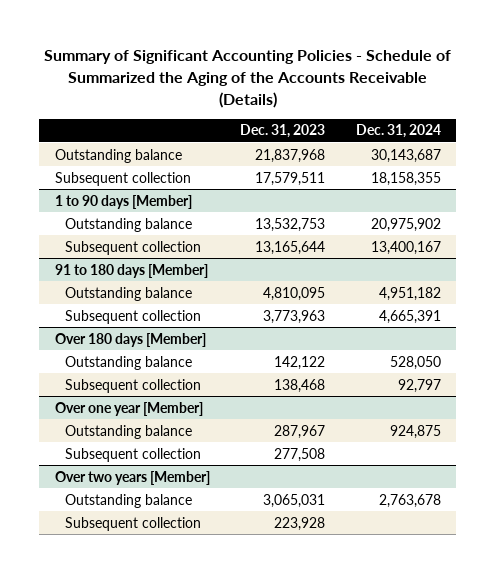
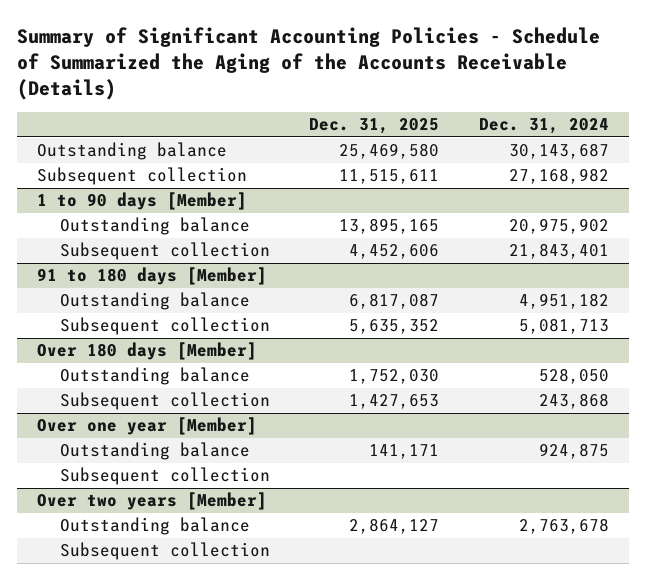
[240,124,326,139] Dec. 31, 2023 -> none
none -> [309,118,440,135] Dec. 31, 2025
[370,171,441,186] 18,158,355 -> [508,168,609,185] 27,168,982
[370,240,441,255] 13,400,167 -> [508,243,609,260] 21,843,401
[378,309,441,324] 4,665,391 -> [518,318,609,335] 5,081,713
[397,378,441,393] 92,797 -> [538,393,609,410] 243,868

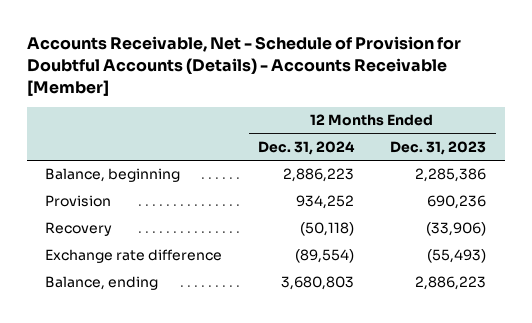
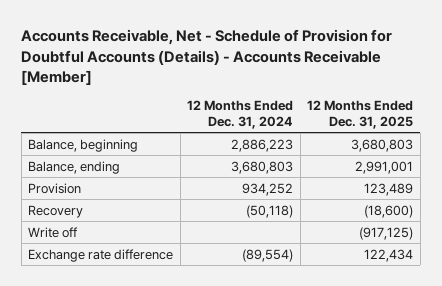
[390,140,487,155] Dec. 31, 2023 -> none
none -> [307,100,414,129] 12 Months Ended Dec. 31, 2025
[45,276,159,291] Balance, ending -> [28,160,121,174] Balance, ending
none -> [28,226,79,238] Write off

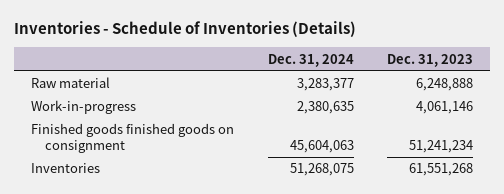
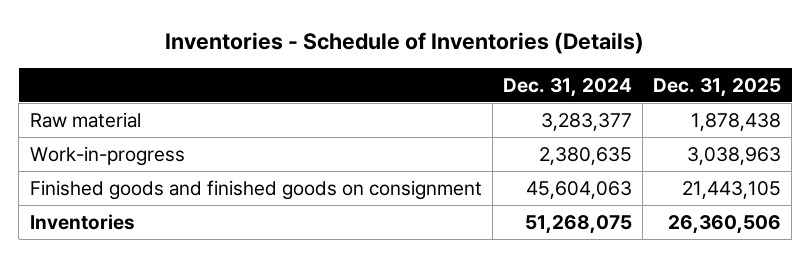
[387,53,474,67] Dec. 31, 2023 -> none
none -> [653,77,782,97] Dec. 31, 2025
[31,123,235,153] Finished goods finished goods on consignment -> [29,179,482,200] Finished goods and finished goods on consignment

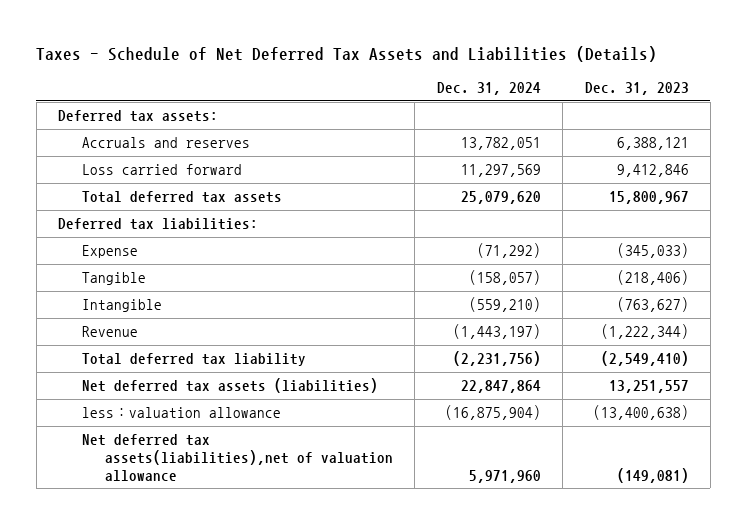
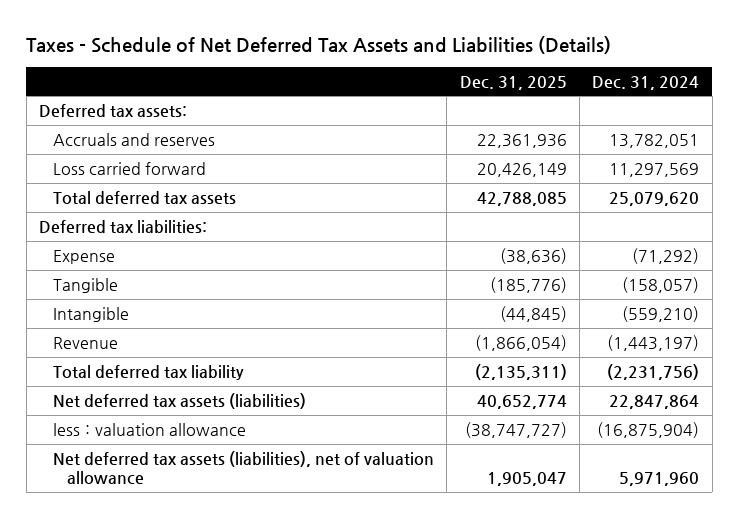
[584,82,689,96] Dec. 31, 2023 -> none
none -> [459,75,567,90] Dec. 31, 2025
[81,434,394,481] Net deferred tax assets(liabilities),net of valuation allowance -> [52,450,434,485] Net deferred tax assets (liabilities), net of valuation allowance

